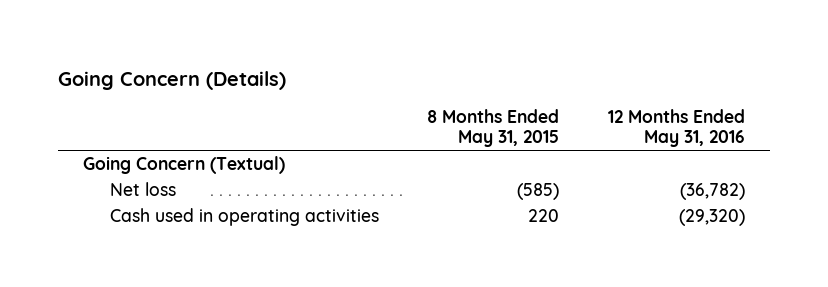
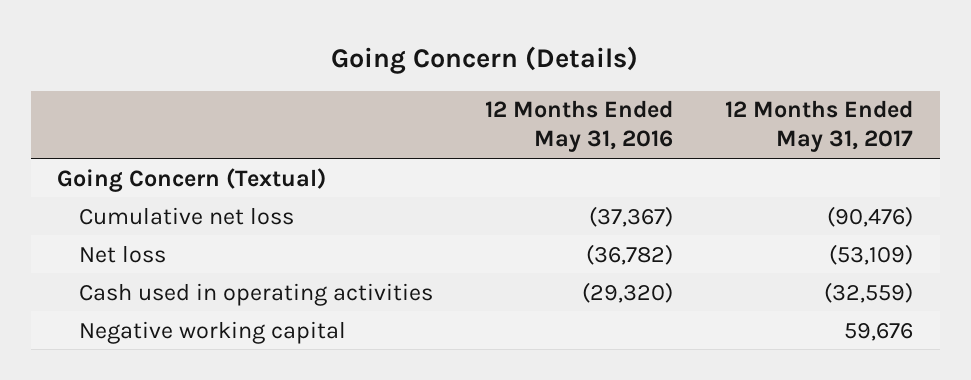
[427,108,560,148] 8 Months Ended May 31, 2015 -> none
none -> [725,100,914,153] 12 Months Ended May 31, 2017
none -> [78,206,294,225] Cumulative net loss
none -> [78,320,346,344] Negative working capital

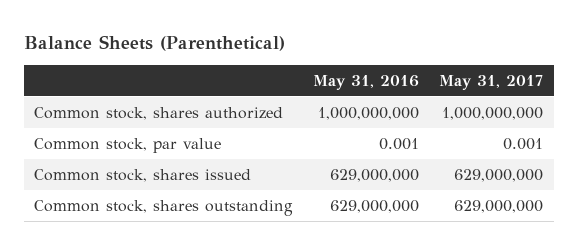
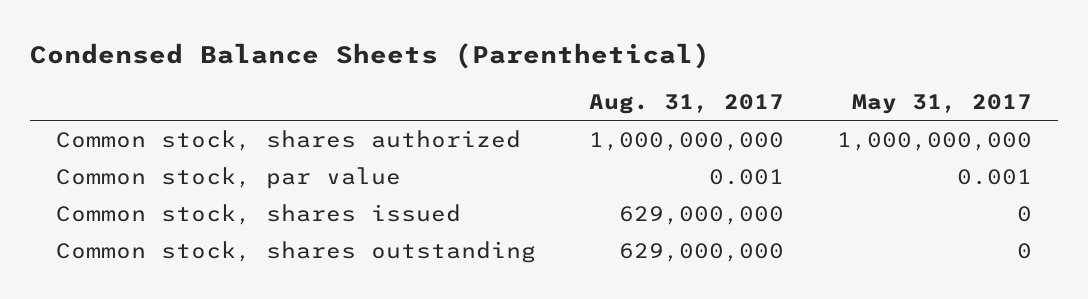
[23,34,285,51] Balance Sheets (Parenthetical) -> [30,42,711,69] Condensed Balance Sheets (Parenthetical)
[312,74,419,90] May 31, 2016 -> none
none -> [589,94,785,115] Aug. 31, 2017
[454,169,544,183] 629,000,000 -> [1016,205,1032,222] 0
[454,200,544,214] 629,000,000 -> [1016,242,1032,259] 0

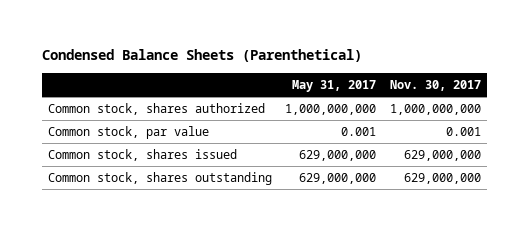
[589,94,785,115] Aug. 31, 2017 -> none
none -> [389,79,481,91] Nov. 30, 2017
[1016,205,1032,222] 0 -> [299,150,377,162] 629,000,000
[1016,242,1032,259] 0 -> [299,173,377,185] 629,000,000

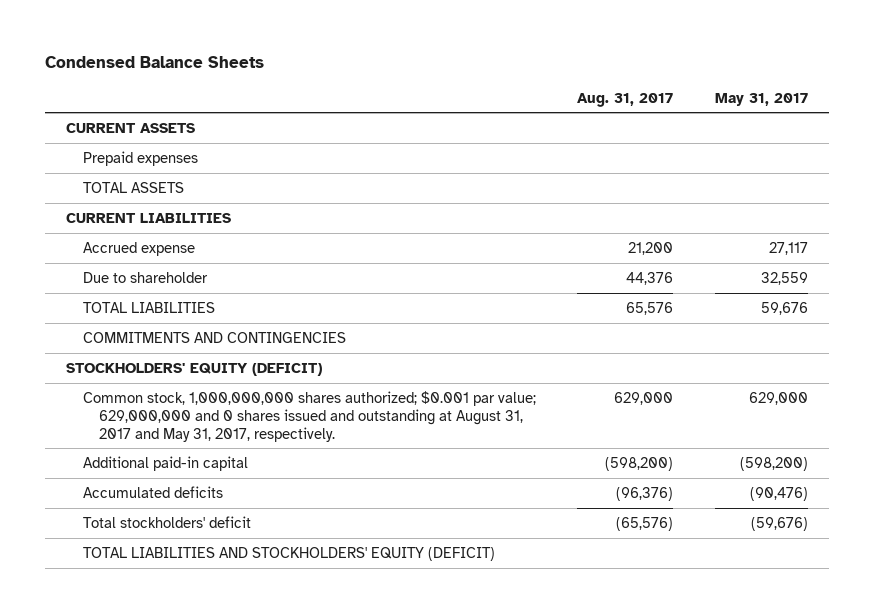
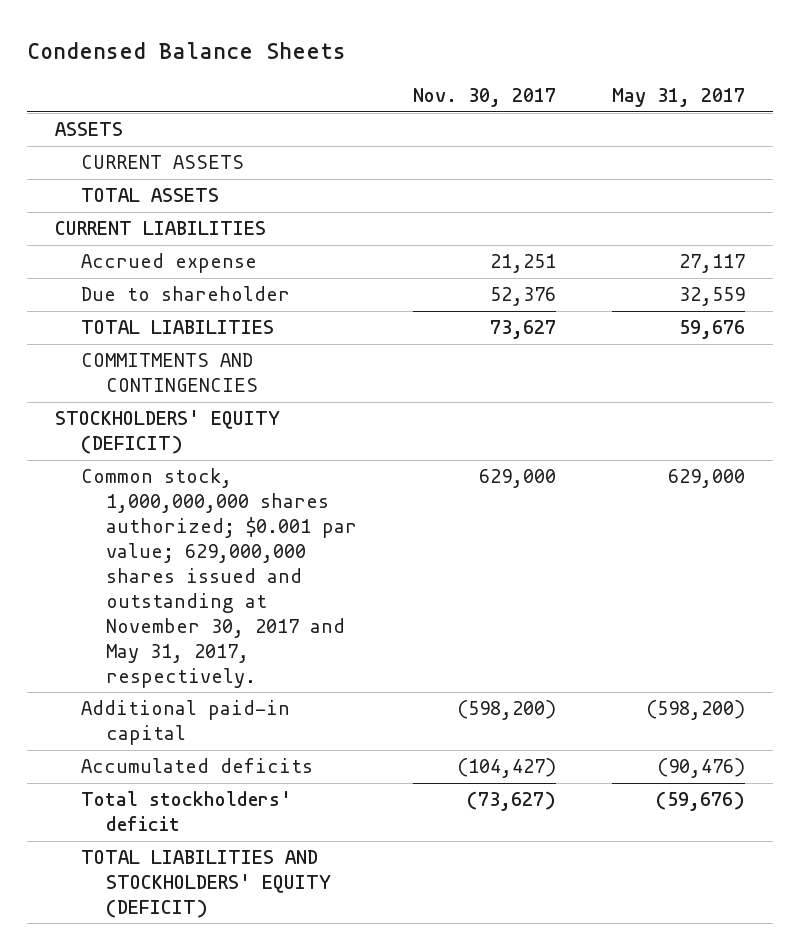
[577,92,674,107] Aug. 31, 2017 -> none
none -> [413,88,557,108] Nov. 30, 2017
none -> [55,122,124,137] ASSETS
[82,150,198,166] Prepaid expenses -> none
[82,390,536,442] Common stock, 1,000,000,000 shares authorized; $0.001 par value; 629,000,000 and 0 shares issued and outstanding at August 31, 2017 and May 31, 2017, respectively. -> [80,468,358,688] Common stock, 1,000,000,000 shares authorized; $0.001 par value; 629,000,000 shares issued and outstanding at November 30, 2017 and May 31, 2017, respectively.

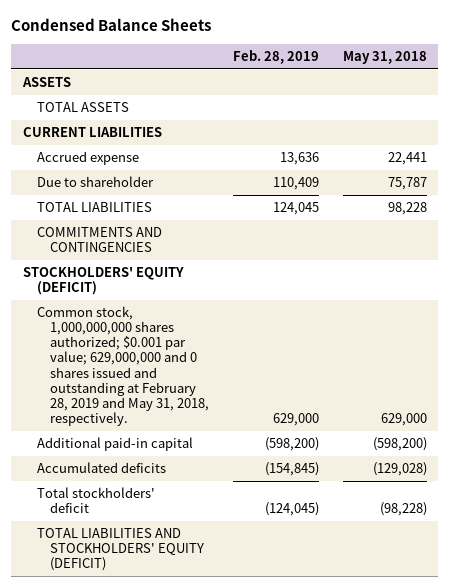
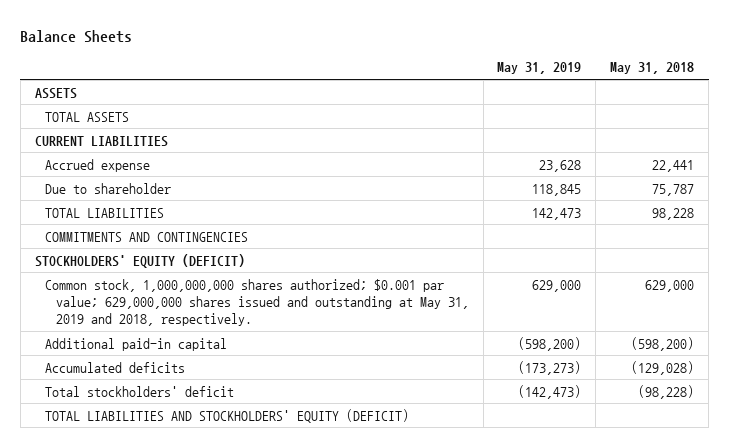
[10,18,211,32] Condensed Balance Sheets -> [20,30,133,44] Balance Sheets
[232,50,319,65] Feb. 28, 2019 -> none
none -> [497,62,582,75] May 31, 2019
[36,306,210,427] Common stock, 1,000,000,000 shares authorized; $0.001 par value; 629,000,000 and 0 shares issued and outstanding at February 28, 2019 and May 31, 2018, respectively. -> [45,278,469,326] Common stock, 1,000,000,000 shares authorized; $0.001 par value; 629,000,000 shares issued and outstanding at May 31, 2019 and 2018, respectively.

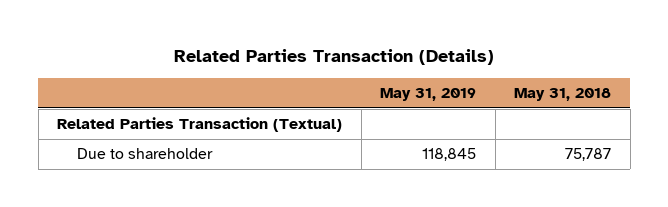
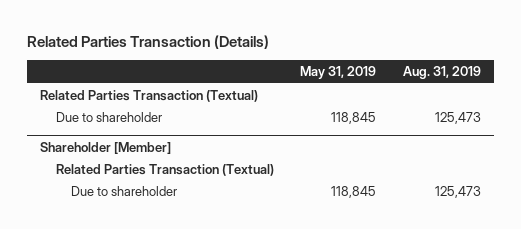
[514,87,612,101] May 31, 2018 -> none
none -> [403,66,482,80] Aug. 31, 2019
none -> [40,141,172,154] Shareholder [Member]
none -> [55,163,274,176] Related Parties Transaction (Textual)
none -> [71,185,178,196] Due to shareholder

